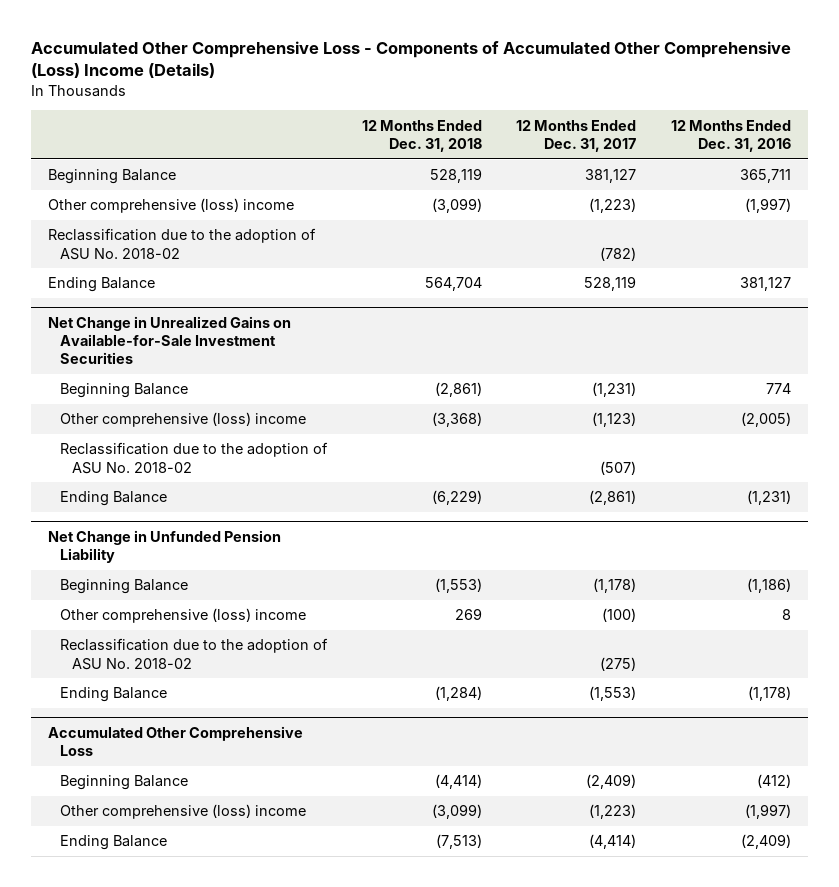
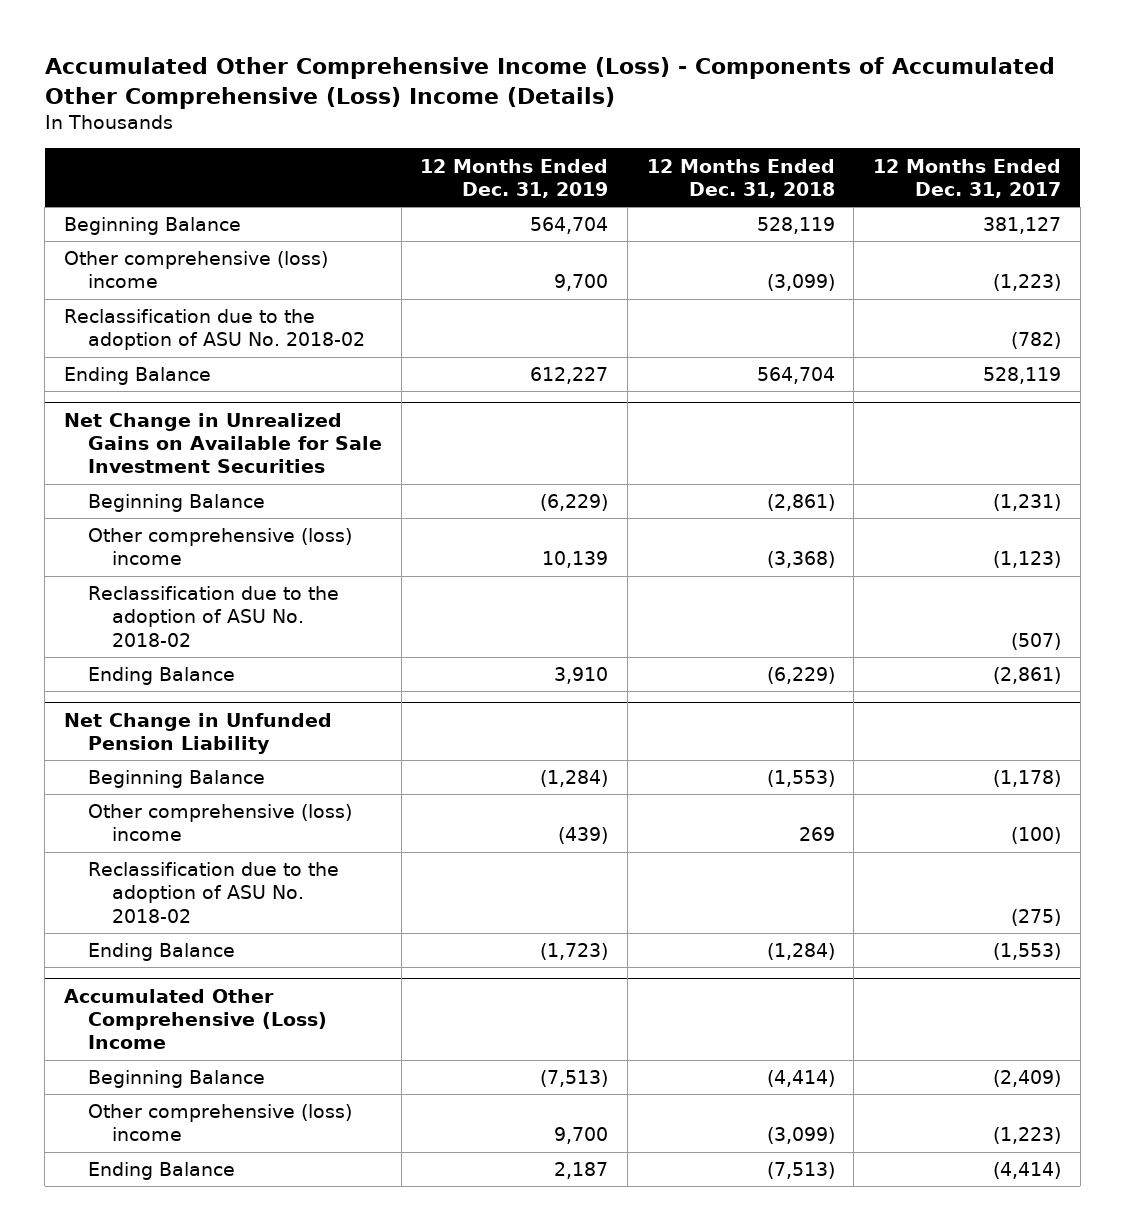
[31,40,792,79] Accumulated Other Comprehensive Loss - Components of Accumulated Other Comprehensive (Loss) Income (Details) -> [44,57,1055,109] Accumulated Other Comprehensive Income (Loss) - Components of Accumulated Other Comprehensive (Loss) Income (Details)
[670,119,791,152] 12 Months Ended Dec. 31, 2016 -> none
none -> [420,158,609,198] 12 Months Ended Dec. 31, 2019
[48,315,292,365] Net Change in Unrealized Gains on Available-for-Sale Investment Securities -> [64,412,383,474] Net Change in Unrealized Gains on Available for Sale Investment Securities
[48,725,304,756] Accumulated Other Comprehensive Loss -> [64,988,328,1050] Accumulated Other Comprehensive (Loss) Income

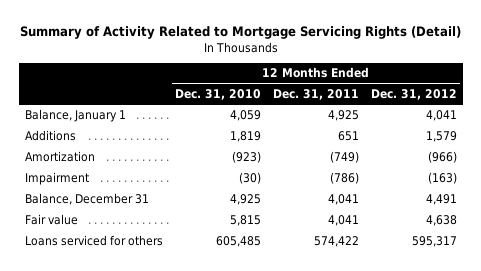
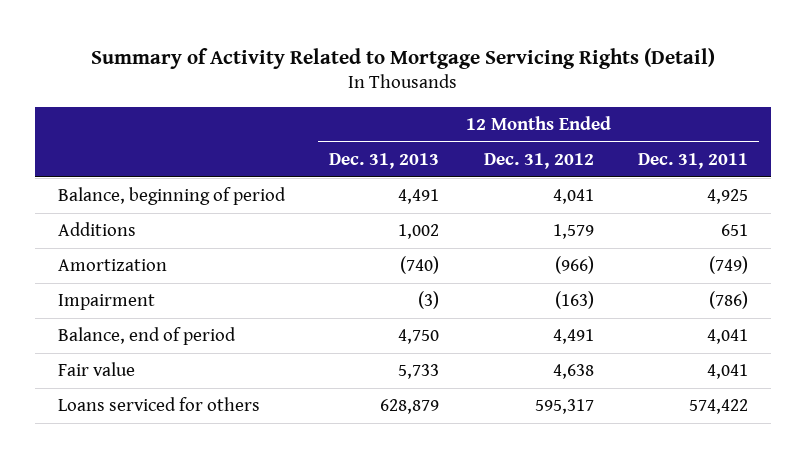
[174,88,261,100] Dec. 31, 2010 -> none
none -> [329,152,440,169] Dec. 31, 2013
[24,109,126,123] Balance, January 1 -> [57,187,286,206] Balance, beginning of period
[24,193,149,206] Balance, December 31 -> [57,327,236,346] Balance, end of period

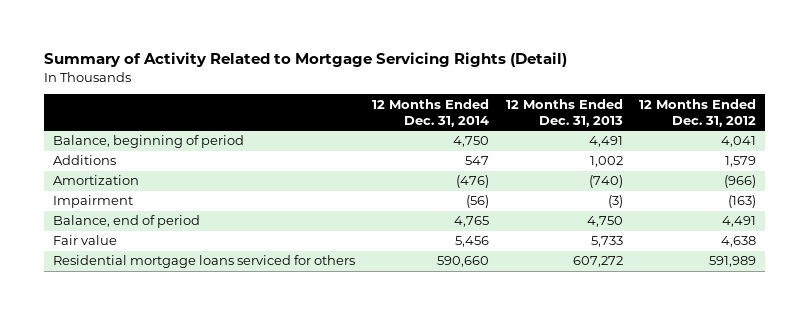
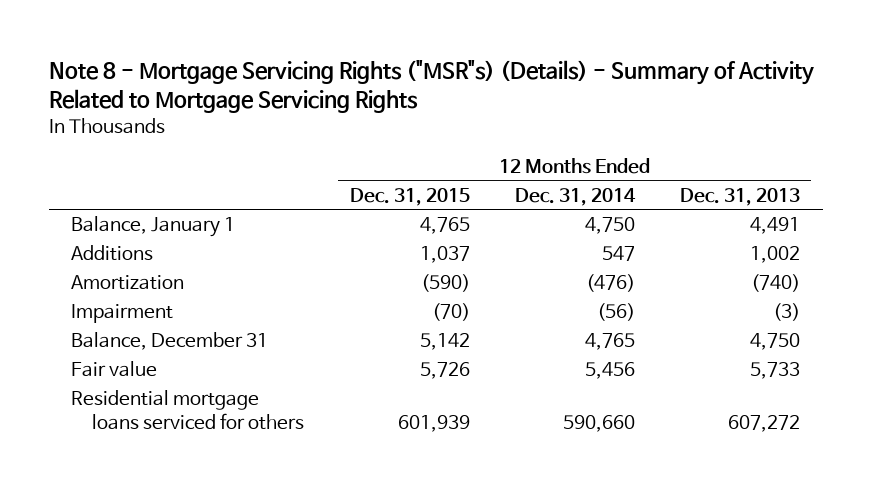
[44,52,568,68] Summary of Activity Related to Mortgage Servicing Rights (Detail) -> [48,59,814,114] Note 8 - Mortgage Servicing Rights ("MSR"s) (Details) - Summary of Activity Related to Mortgage Servicing Rights
[639,98,757,127] 12 Months Ended Dec. 31, 2012 -> none
none -> [349,187,470,206] Dec. 31, 2015
[52,135,244,149] Balance, beginning of period -> [71,216,236,238] Balance, January 1
[52,215,200,229] Balance, end of period -> [71,332,269,351] Balance, December 31

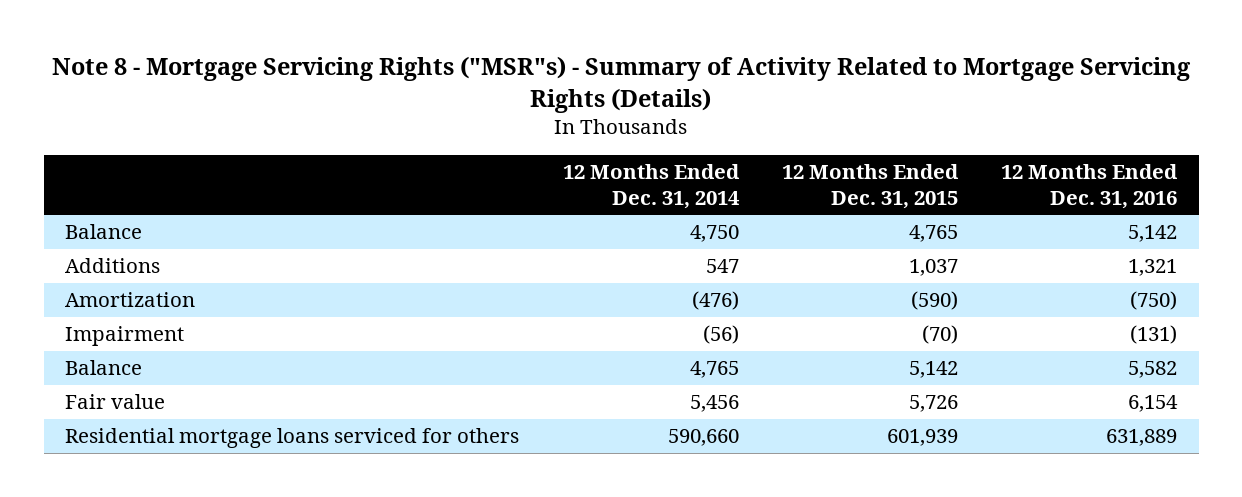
[48,59,814,114] Note 8 - Mortgage Servicing Rights ("MSR"s) (Details) - Summary of Activity Related to Mortgage Servicing Rights -> [52,56,1192,113] Note 8 - Mortgage Servicing Rights ("MSR"s) - Summary of Activity Related to Mortgage Servicing Rights (Details)
[680,187,801,206] Dec. 31, 2013 -> none
none -> [1000,164,1178,209] 12 Months Ended Dec. 31, 2016
[71,216,236,238] Balance, January 1 -> [65,224,143,240] Balance
[71,332,269,351] Balance, December 31 -> [65,360,143,376] Balance

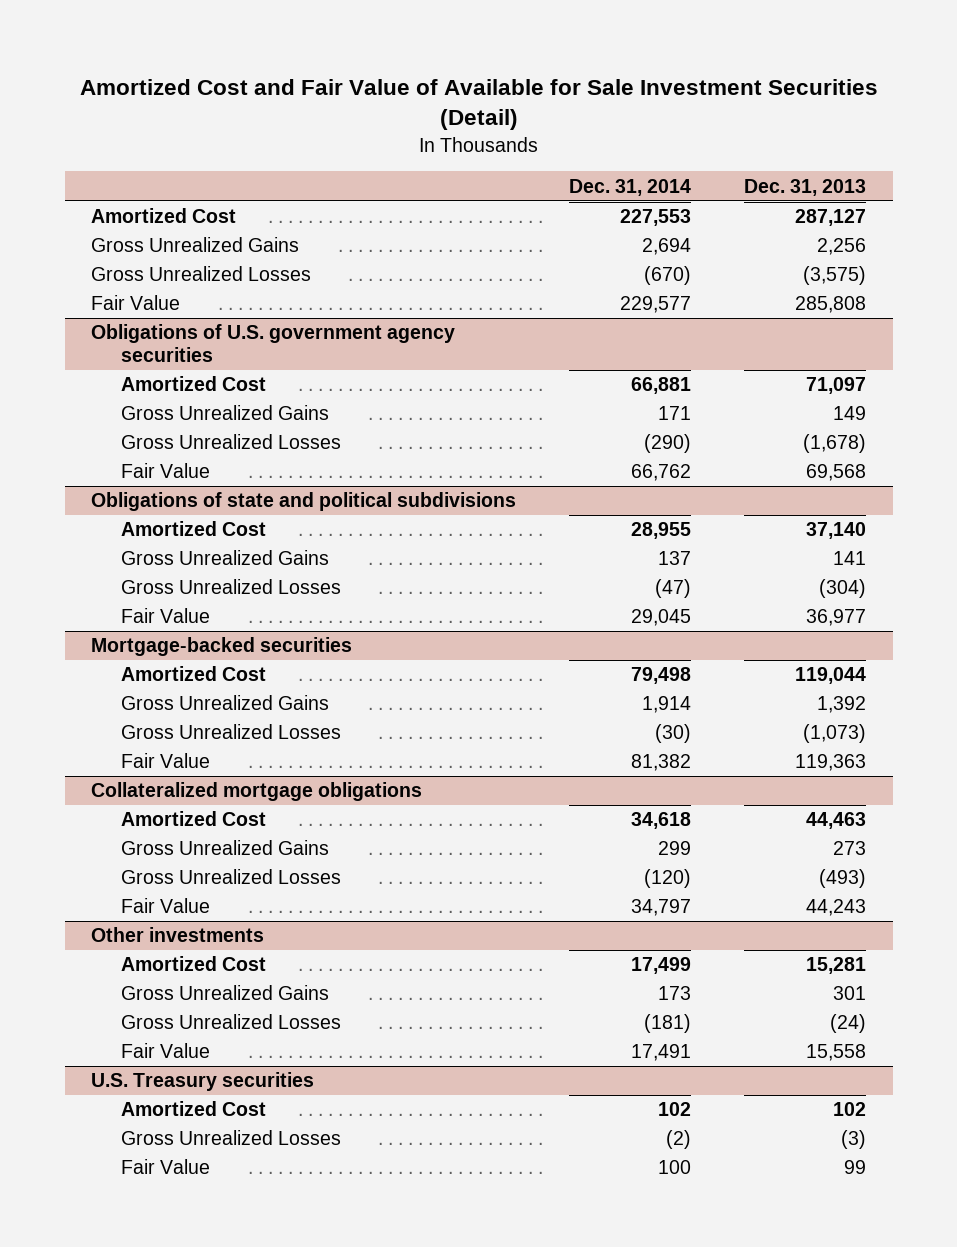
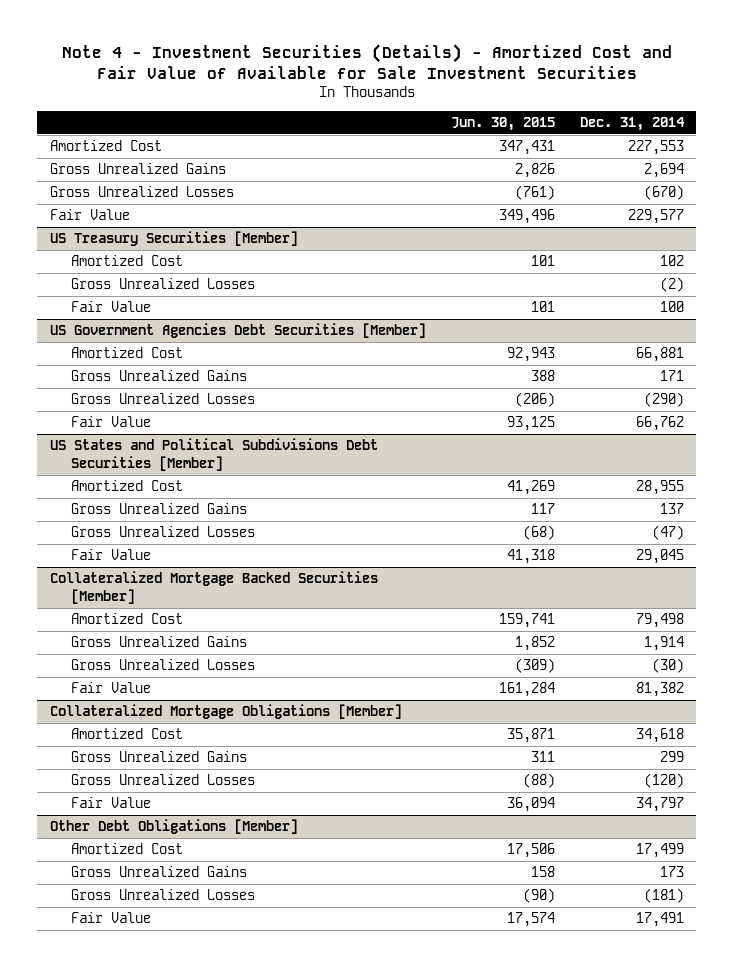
[79,78,878,131] Amortized Cost and Fair Value of Available for Sale Investment Securities (Detail) -> [61,44,672,80] Note 4 - Investment Securities (Details) - Amortized Cost and Fair Value of Available for Sale Investment Securities
[744,178,867,196] Dec. 31, 2013 -> none
none -> [450,116,555,131] Jun. 30, 2015
none -> [49,231,298,247] US Treasury Securities [Member]
none -> [71,255,184,267] Amortized Cost
none -> [71,278,256,290] Gross Unrealized Losses
none -> [71,301,152,313] Fair Value
[91,324,456,363] Obligations of U.S. government agency securities -> [49,323,426,339] US Government Agencies Debt Securities [Member]
[91,492,517,512] Obligations of state and political subdivisions -> [49,438,378,471] US States and Political Subdivisions Debt Securities [Member]
[91,637,353,657] Mortgage-backed securities -> [49,571,378,604] Collateralized Mortgage Backed Securities [Member]
[91,782,423,802] Collateralized mortgage obligations -> [49,704,402,720] Collateralized Mortgage Obligations [Member]
[91,927,265,943] Other investments -> none
none -> [49,819,298,835] Other Debt Obligations [Member]
[91,1072,315,1092] U.S. Treasury securities -> none
[120,1101,266,1117] Amortized Cost -> none
[120,1130,341,1146] Gross Unrealized Losses -> none
[120,1159,210,1175] Fair Value -> none

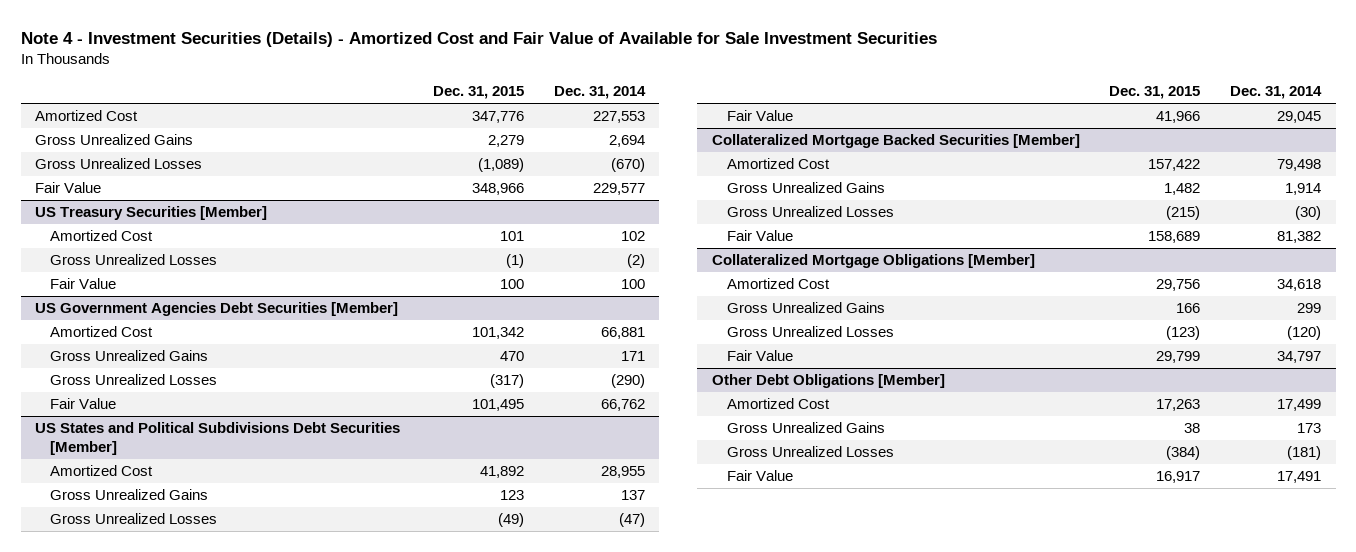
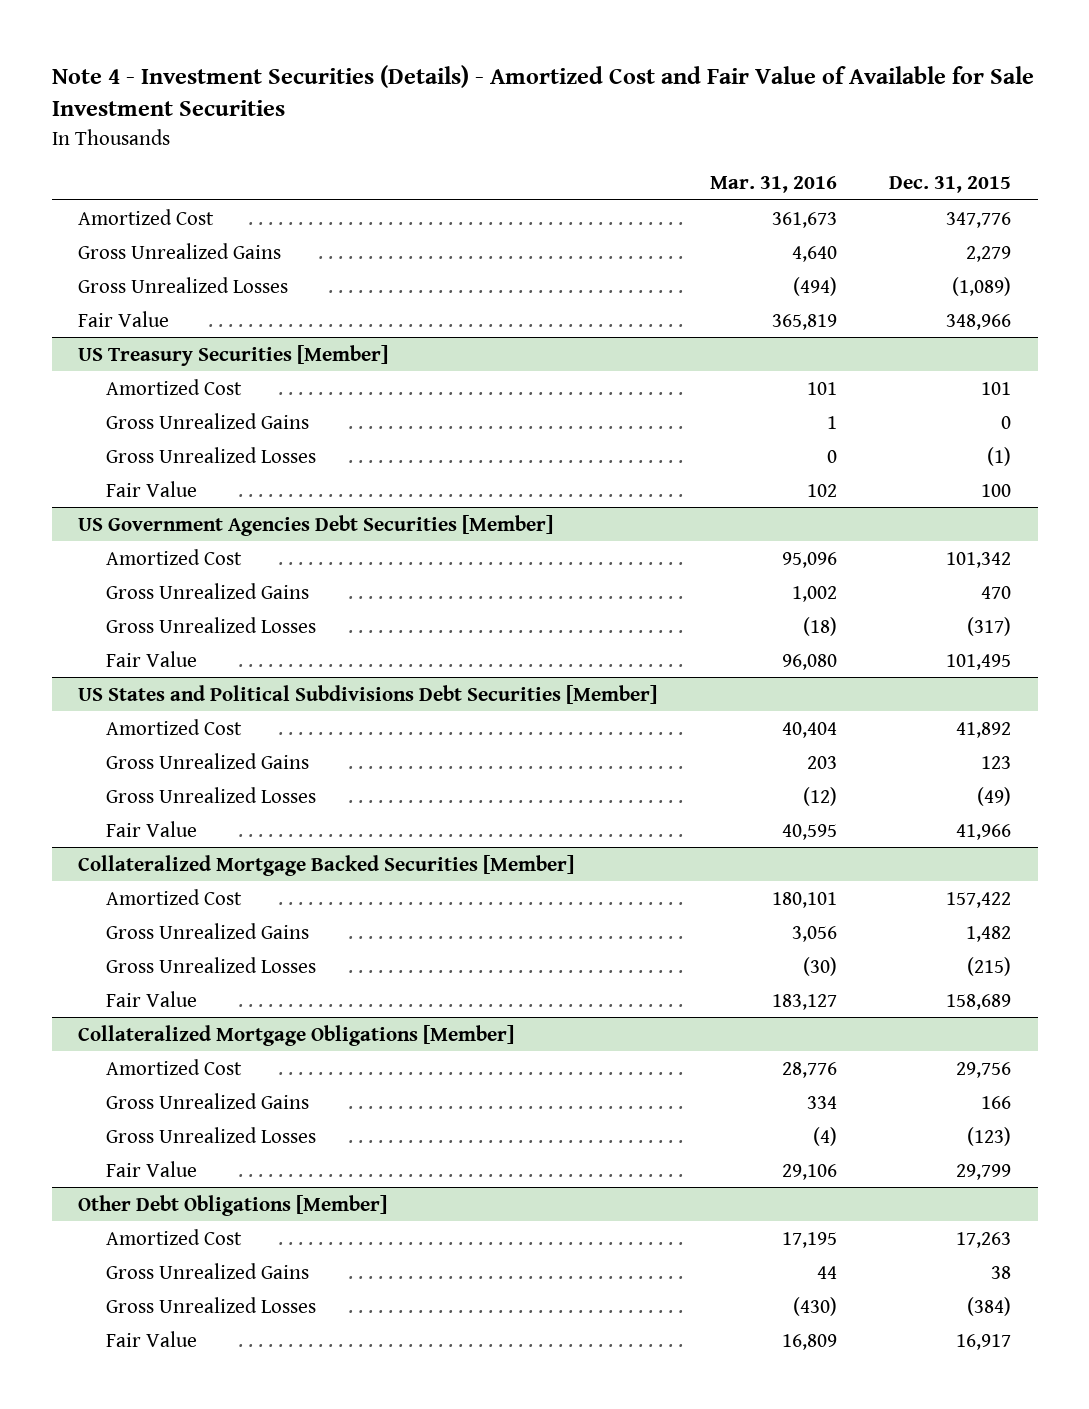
[553,86,646,100] Dec. 31, 2014 -> none
none -> [709,176,837,194] Mar. 31, 2016
none -> [106,412,310,429] Gross Unrealized Gains

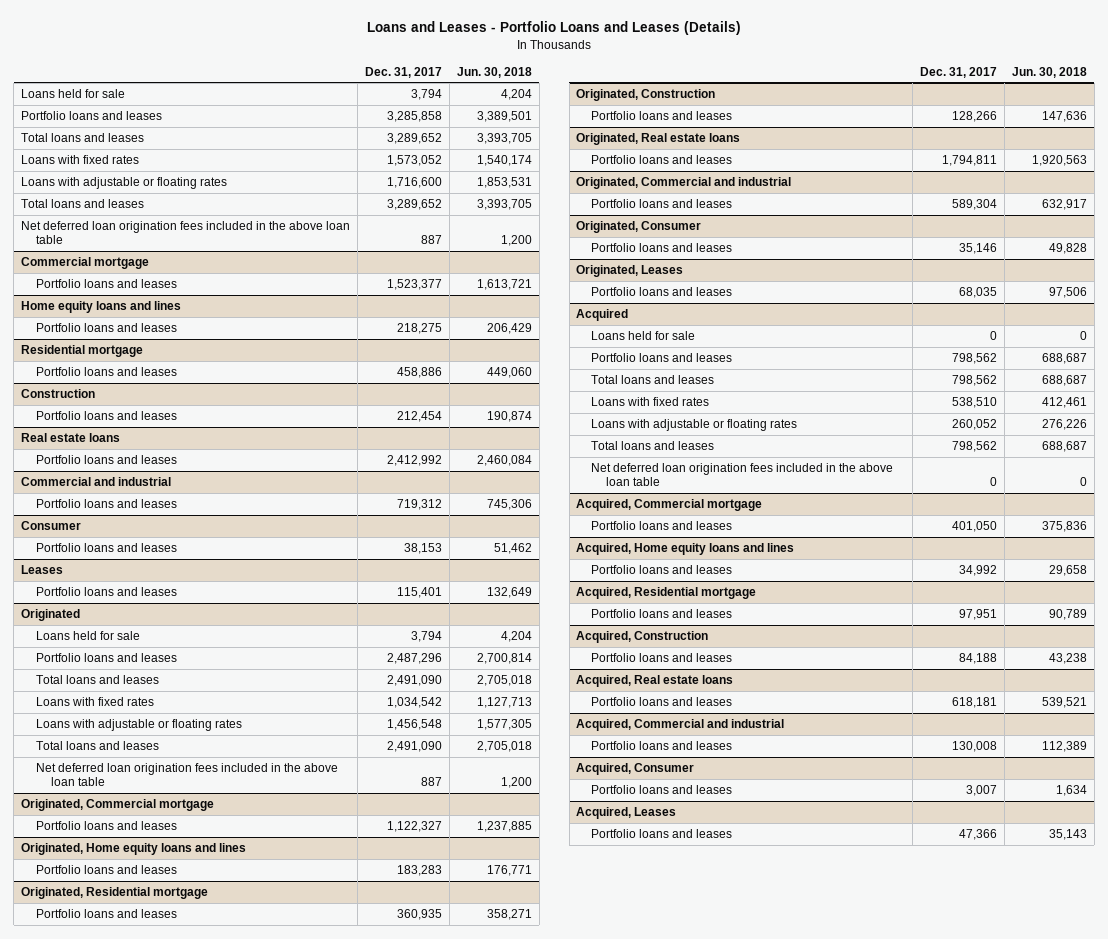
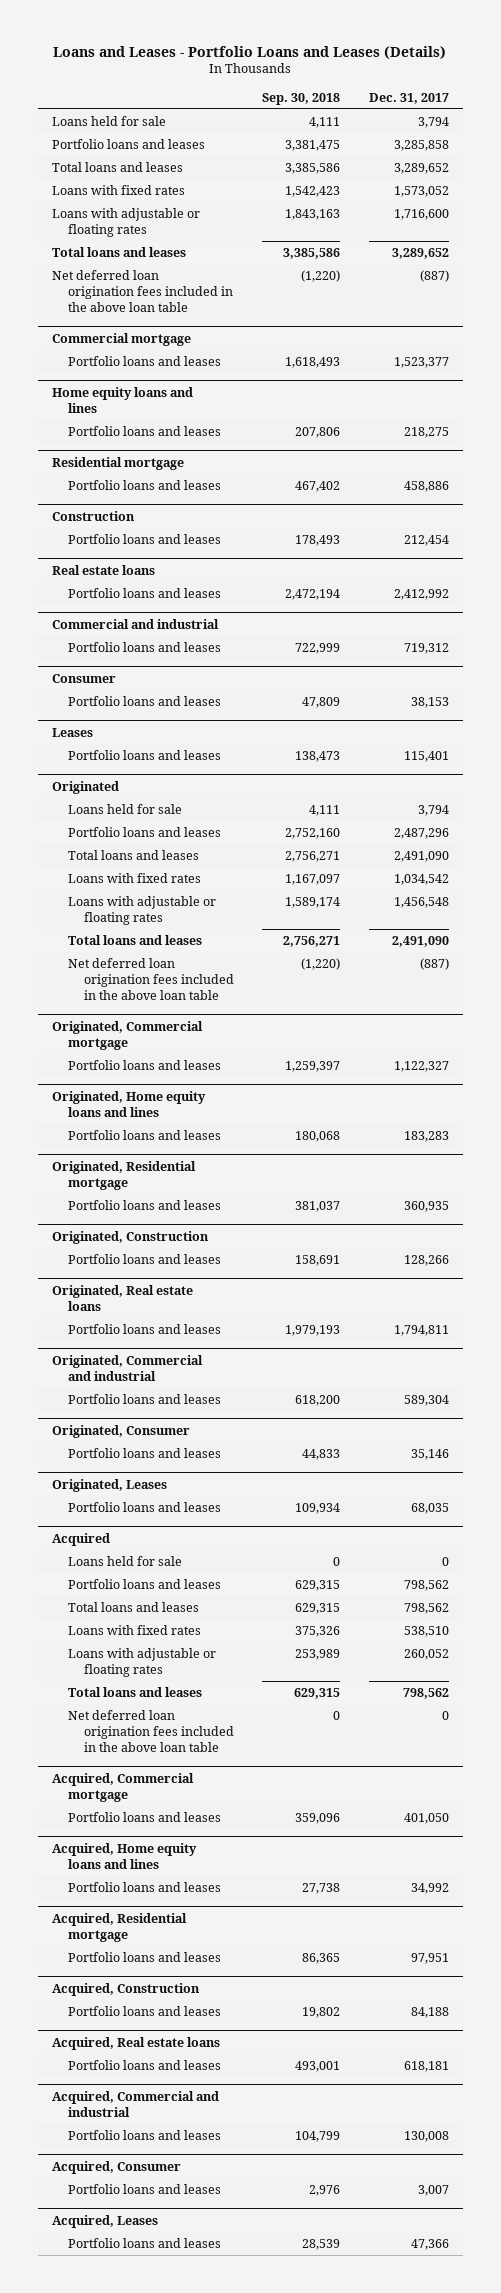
[456,66,532,78] Jun. 30, 2018 -> none
none -> [262,92,341,105] Sep. 30, 2018
[421,235,443,245] 887 -> [420,269,450,282] (887)
[421,777,443,787] 887 -> [420,957,450,970] (887)

